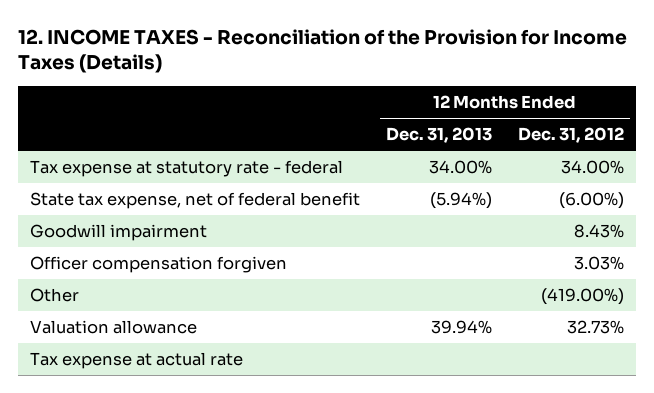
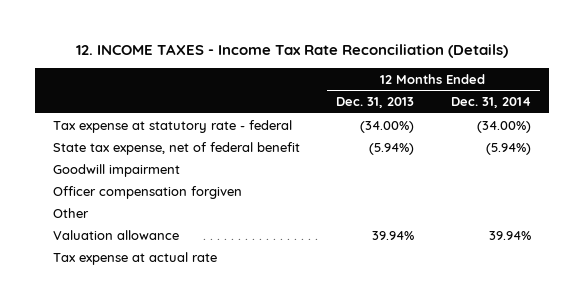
[17,28,627,74] 12. INCOME TAXES - Reconciliation of the Provision for Income Taxes (Details) -> [75,44,508,59] 12. INCOME TAXES - Income Tax Rate Reconciliation (Details)
[517,127,624,144] Dec. 31, 2012 -> none
none -> [450,97,531,109] Dec. 31, 2014
[428,160,492,175] 34.00% -> [360,120,415,133] (34.00%)

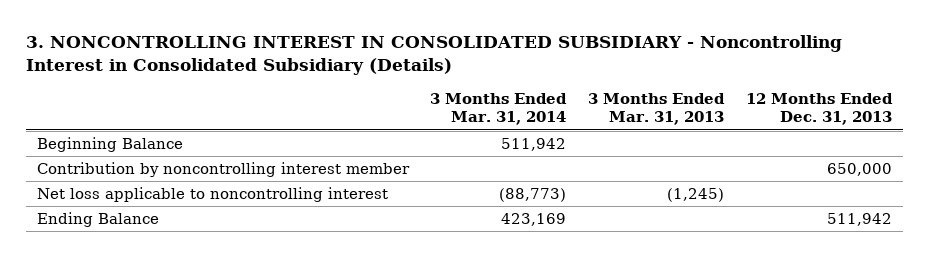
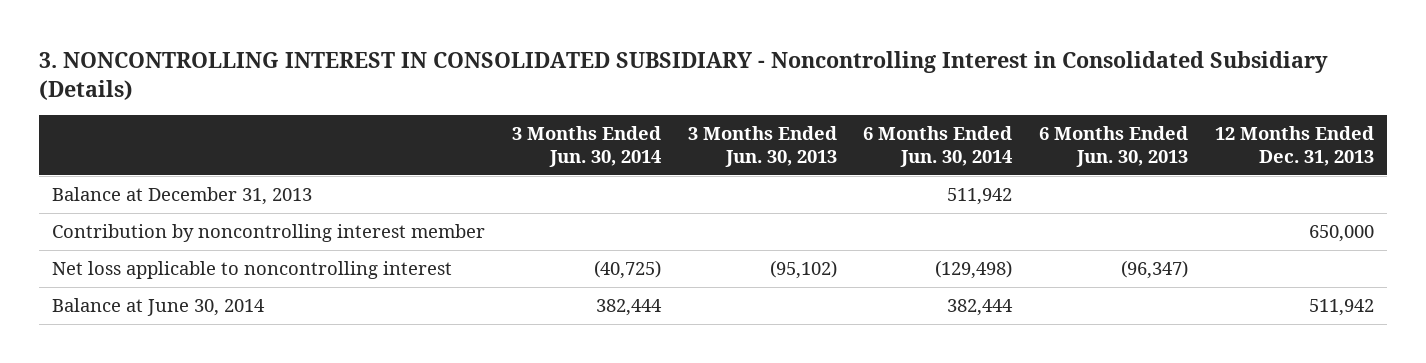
[430,92,568,126] 3 Months Ended Mar. 31, 2014 -> none
[588,92,726,126] 3 Months Ended Mar. 31, 2013 -> none
none -> [511,126,661,168] 3 Months Ended Jun. 30, 2014
none -> [687,126,837,168] 3 Months Ended Jun. 30, 2013
none -> [863,126,1013,168] 6 Months Ended Jun. 30, 2014
none -> [1039,126,1189,168] 6 Months Ended Jun. 30, 2013
[36,136,183,152] Beginning Balance -> [52,187,313,206] Balance at December 31, 2013
[36,211,159,227] Ending Balance -> [52,298,266,317] Balance at June 30, 2014

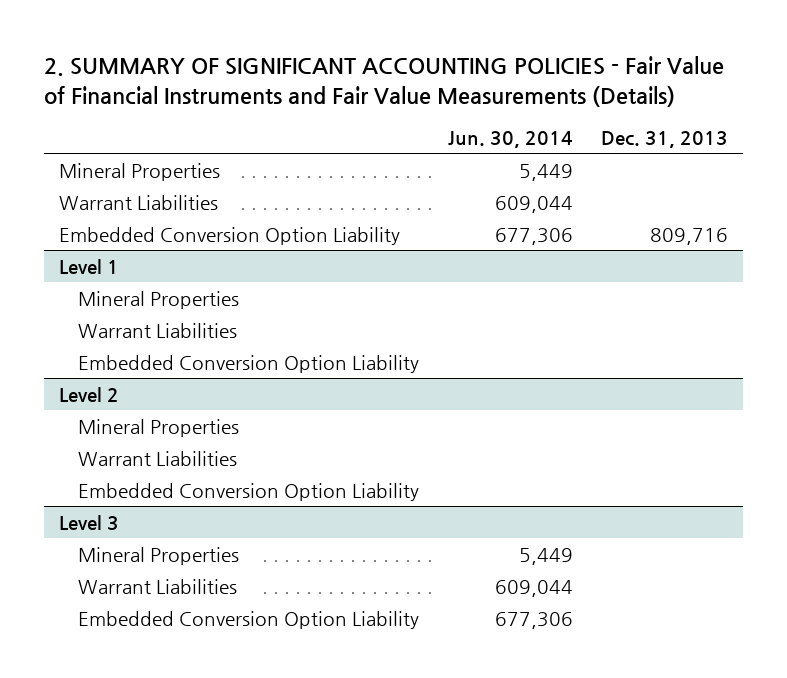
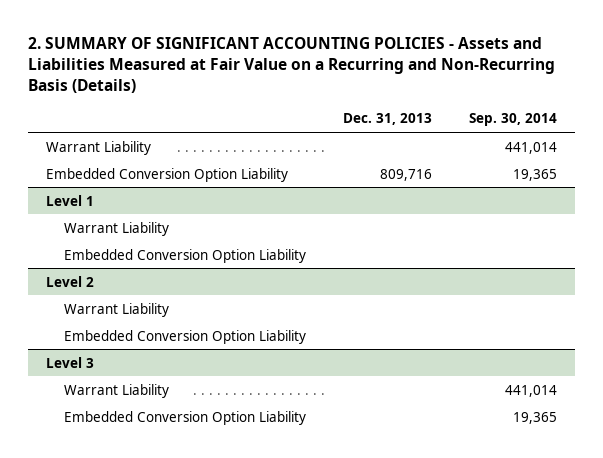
[44,56,725,107] 2. SUMMARY OF SIGNIFICANT ACCOUNTING POLICIES - Fair Value of Financial Instruments and Fair Value Measurements (Details) -> [28,37,556,94] 2. SUMMARY OF SIGNIFICANT ACCOUNTING POLICIES - Assets and Liabilities Measured at Fair Value on a Recurring and Non-Recurring Basis (Details)
[447,130,573,148] Jun. 30, 2014 -> none
none -> [468,113,557,127] Sep. 30, 2014
[58,162,220,181] Mineral Properties -> none
[58,194,218,210] Warrant Liabilities -> [46,140,152,155] Warrant Liability
[78,290,240,309] Mineral Properties -> none
[78,322,238,338] Warrant Liabilities -> [64,221,170,236] Warrant Liability
[78,418,240,437] Mineral Properties -> none
[78,450,238,466] Warrant Liabilities -> [64,302,170,317] Warrant Liability
[78,546,240,565] Mineral Properties -> none
[78,578,238,594] Warrant Liabilities -> [64,383,170,398] Warrant Liability

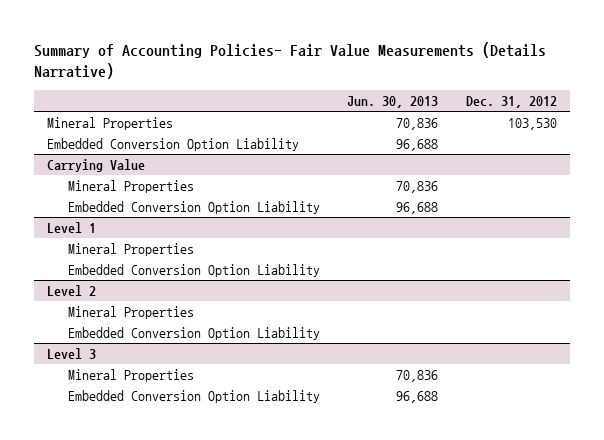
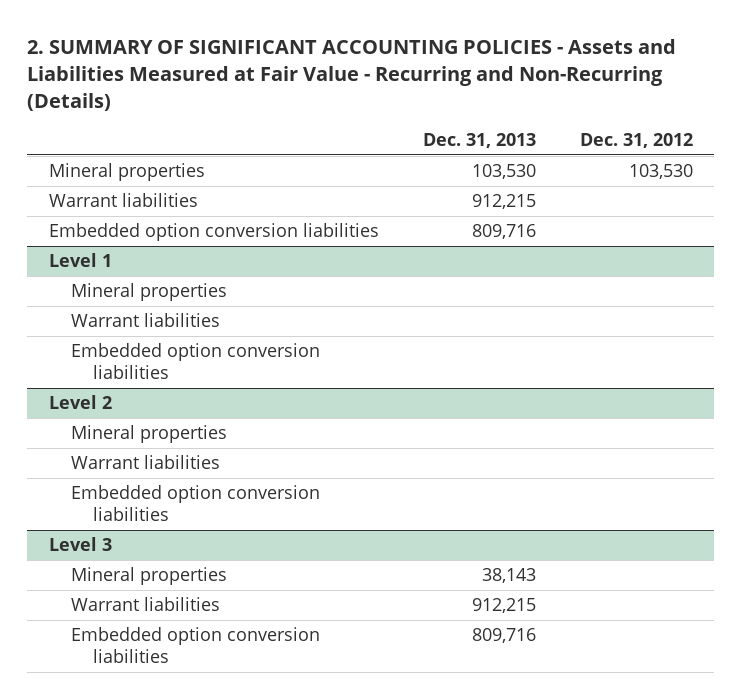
[33,41,546,80] Summary of Accounting Policies- Fair Value Measurements (Details Narrative) -> [26,38,676,111] 2. SUMMARY OF SIGNIFICANT ACCOUNTING POLICIES - Assets and Liabilities Measured at Fair Value - Recurring and Non-Recurring (Details)
[347,96,439,109] Jun. 30, 2013 -> none
none -> [422,133,536,149] Dec. 31, 2013
[47,158,146,172] Carrying Value -> none
[68,179,195,193] Mineral Properties -> none
[68,200,321,214] Embedded Conversion Option Liability -> none
[47,116,174,130] Mineral Properties -> [48,163,205,182] Mineral properties
none -> [48,193,198,208] Warrant liabilities
[47,137,300,151] Embedded Conversion Option Liability -> [48,223,379,242] Embedded option conversion liabilities
[68,242,195,256] Mineral Properties -> [70,283,227,302] Mineral properties
none -> [70,313,220,328] Warrant liabilities
[68,263,321,277] Embedded Conversion Option Liability -> [70,343,320,380] Embedded option conversion liabilities
[68,305,195,319] Mineral Properties -> [70,425,227,444] Mineral properties
none -> [70,455,220,470] Warrant liabilities
[68,326,321,340] Embedded Conversion Option Liability -> [70,485,320,522] Embedded option conversion liabilities
[68,368,195,382] Mineral Properties -> [70,567,227,586] Mineral properties
none -> [70,597,220,612] Warrant liabilities
[68,389,321,403] Embedded Conversion Option Liability -> [70,627,320,664] Embedded option conversion liabilities

